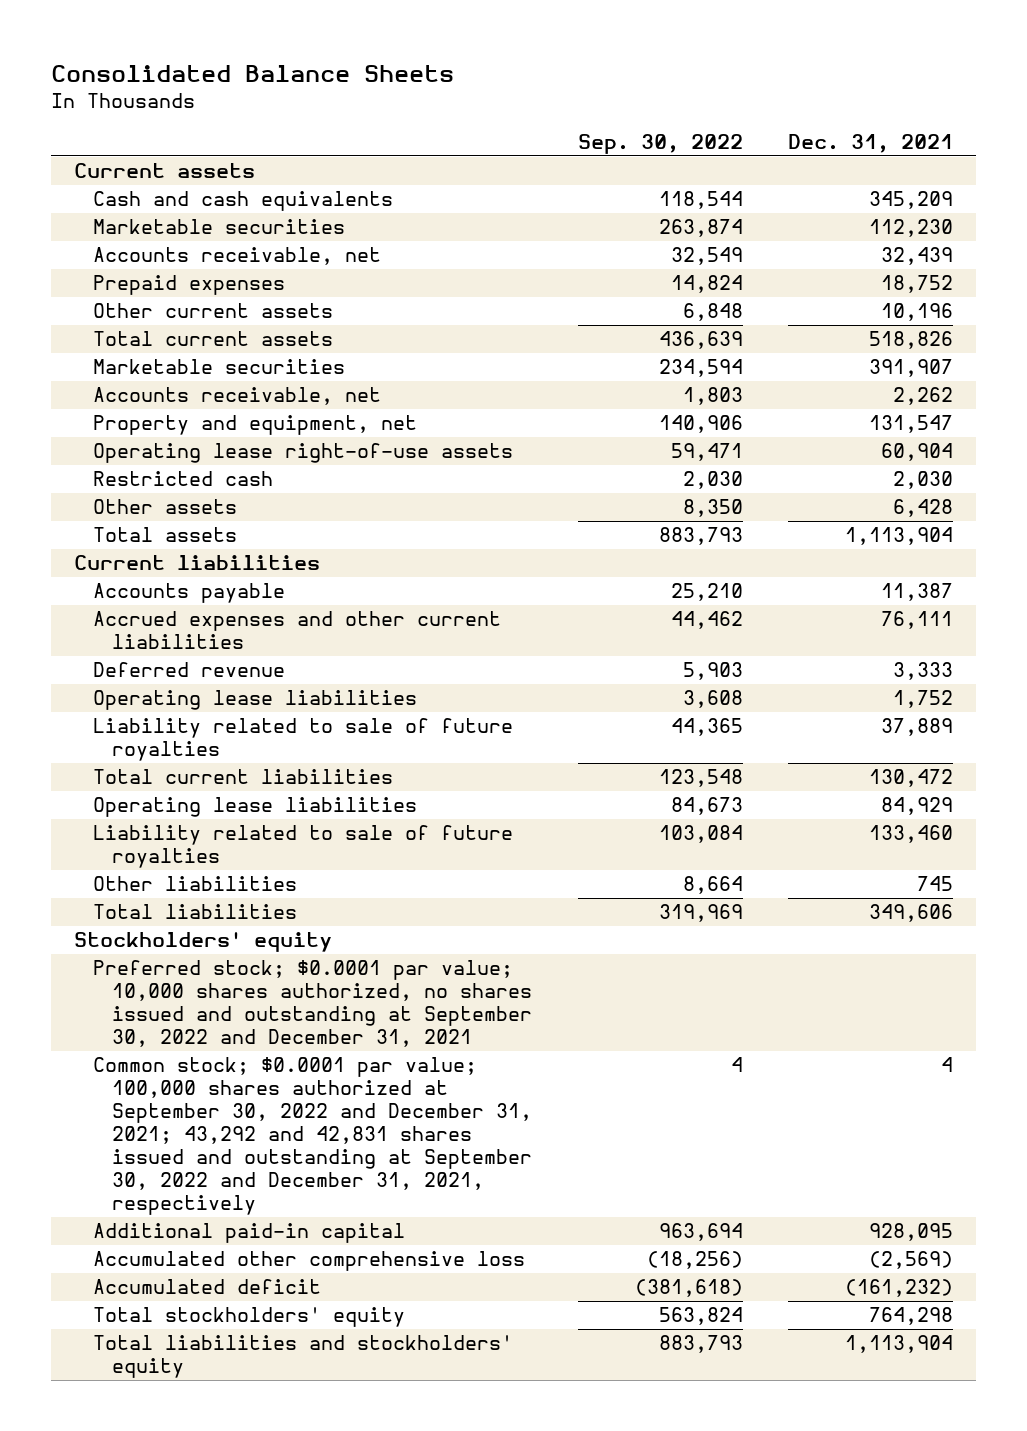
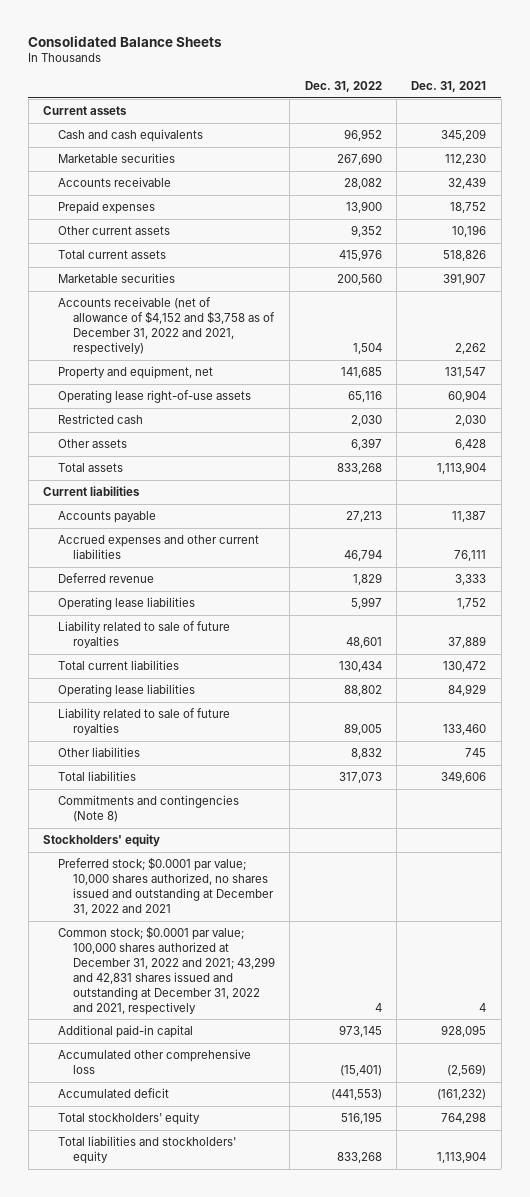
[577,134,743,155] Sep. 30, 2022 -> none
none -> [304,81,382,93] Dec. 31, 2022
[93,247,382,266] Accounts receivable, net -> [58,177,172,188] Accounts receivable
[93,387,382,406] Accounts receivable, net -> [58,297,275,355] Accounts receivable (net of allowance of $4,152 and $3,758 as of December 31, 2022 and 2021, respectively)
none -> [58,795,240,823] Commitments and contingencies (Note 8)
[93,960,533,1048] Preferred stock; $0.0001 par value; 10,000 shares authorized, no shares issued and outstanding at September 30, 2022 and December 31, 2021 -> [58,857,274,915] Preferred stock; $0.0001 par value; 10,000 shares authorized, no shares issued and outstanding at December 31, 2022 and 2021
[93,1057,533,1216] Common stock; $0.0001 par value; 100,000 shares authorized at September 30, 2022 and December 31, 2021; 43,292 and 42,831 shares issued and outstanding at September 30, 2022 and December 31, 2021, respectively -> [58,926,275,1015] Common stock; $0.0001 par value; 100,000 shares authorized at December 31, 2022 and 2021; 43,299 and 42,831 shares issued and outstanding at December 31, 2022 and 2021, respectively

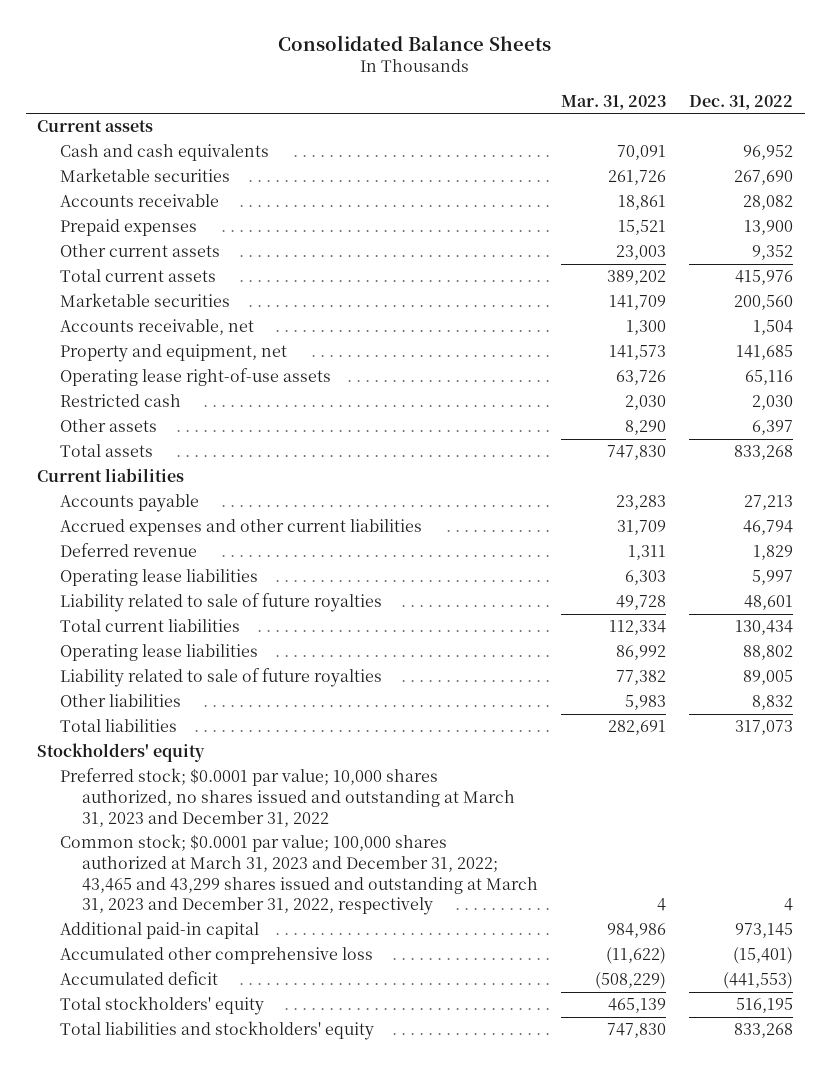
[411,81,487,93] Dec. 31, 2021 -> none
none -> [561,94,667,110] Mar. 31, 2023
[58,297,275,355] Accounts receivable (net of allowance of $4,152 and $3,758 as of December 31, 2022 and 2021, respectively) -> [59,319,254,336] Accounts receivable, net
[58,795,240,823] Commitments and contingencies (Note 8) -> none
[58,857,274,915] Preferred stock; $0.0001 par value; 10,000 shares authorized, no shares issued and outstanding at December 31, 2022 and 2021 -> [59,768,516,827] Preferred stock; $0.0001 par value; 10,000 shares authorized, no shares issued and outstanding at March 31, 2023 and December 31, 2022
[58,926,275,1015] Common stock; $0.0001 par value; 100,000 shares authorized at December 31, 2022 and 2021; 43,299 and 42,831 shares issued and outstanding at December 31, 2022 and 2021, respectively -> [59,834,539,916] Common stock; $0.0001 par value; 100,000 shares authorized at March 31, 2023 and December 31, 2022; 43,465 and 43,299 shares issued and outstanding at March 31, 2023 and December 31, 2022, respectively

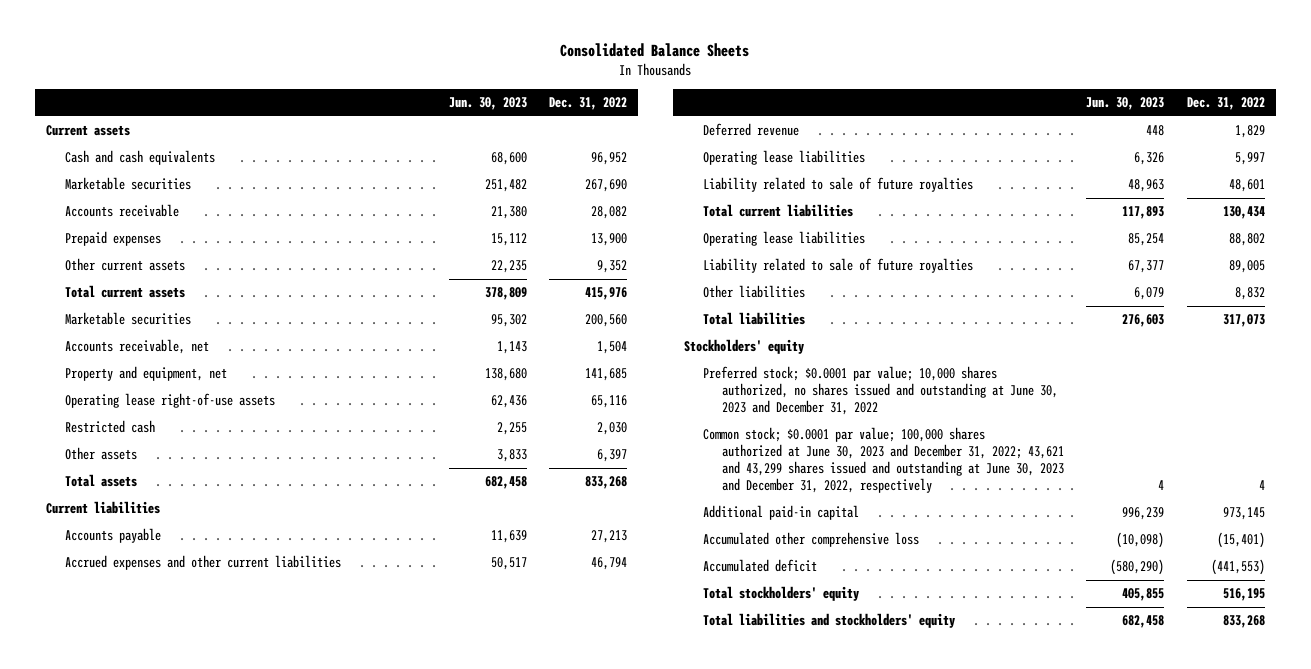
[561,94,667,110] Mar. 31, 2023 -> none
none -> [448,97,527,111] Jun. 30, 2023
[59,768,516,827] Preferred stock; $0.0001 par value; 10,000 shares authorized, no shares issued and outstanding at March 31, 2023 and December 31, 2022 -> [702,366,1059,416] Preferred stock; $0.0001 par value; 10,000 shares authorized, no shares issued and outstanding at June 30, 2023 and December 31, 2022
[59,834,539,916] Common stock; $0.0001 par value; 100,000 shares authorized at March 31, 2023 and December 31, 2022; 43,465 and 43,299 shares issued and outstanding at March 31, 2023 and December 31, 2022, respectively -> [702,427,1065,494] Common stock; $0.0001 par value; 100,000 shares authorized at June 30, 2023 and December 31, 2022; 43,621 and 43,299 shares issued and outstanding at June 30, 2023 and December 31, 2022, respectively

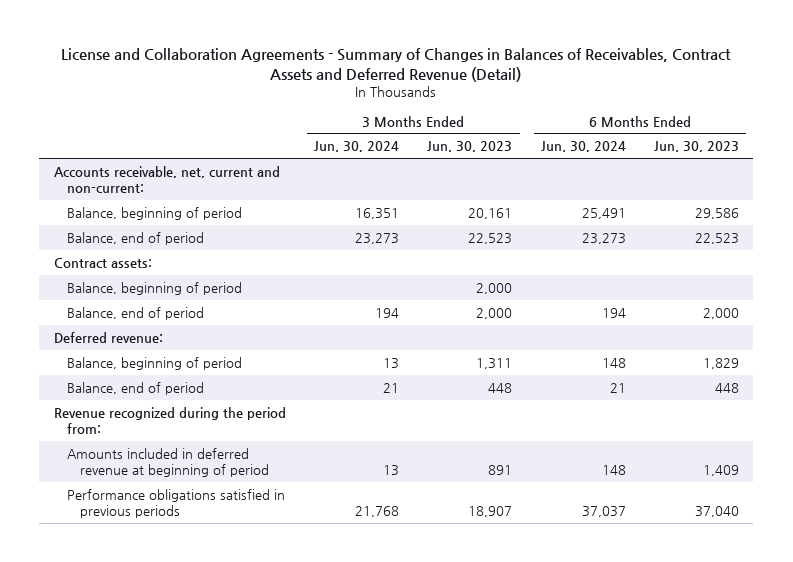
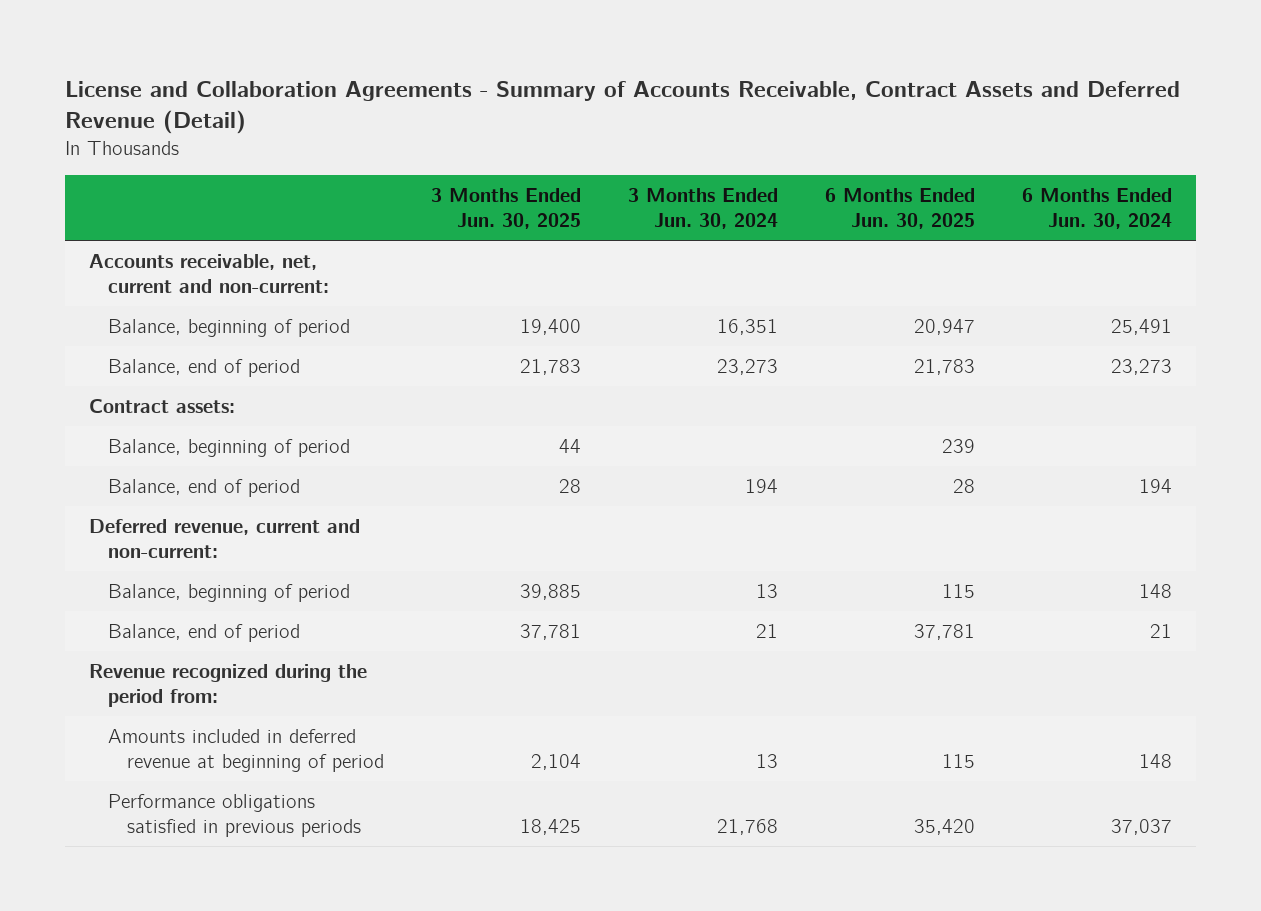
[61,48,732,82] License and Collaboration Agreements - Summary of Changes in Balances of Receivables, Contract Assets and Deferred Revenue (Detail) -> [65,80,1181,134] License and Collaboration Agreements - Summary of Accounts Receivable, Contract Assets and Deferred Revenue (Detail)
[427,141,513,153] Jun. 30, 2023 -> none
[654,141,740,153] Jun. 30, 2023 -> none
none -> [431,188,582,230] 3 Months Ended Jun. 30, 2025
none -> [825,188,976,230] 6 Months Ended Jun. 30, 2025
[53,331,163,343] Deferred revenue: -> [89,518,361,559] Deferred revenue, current and non-current:

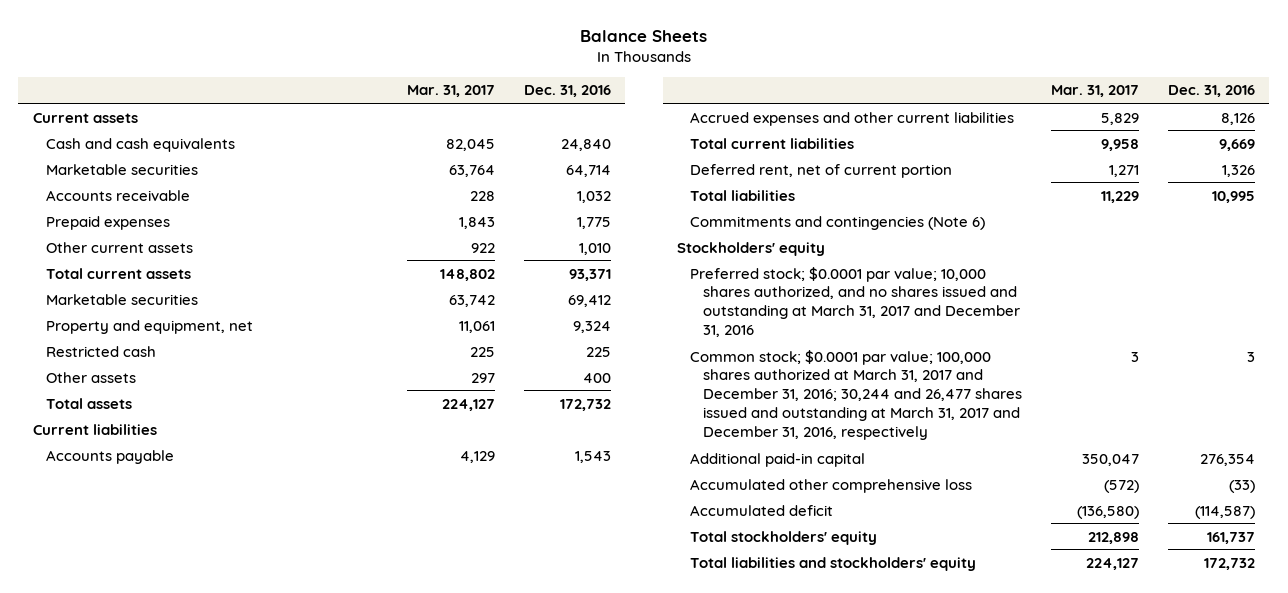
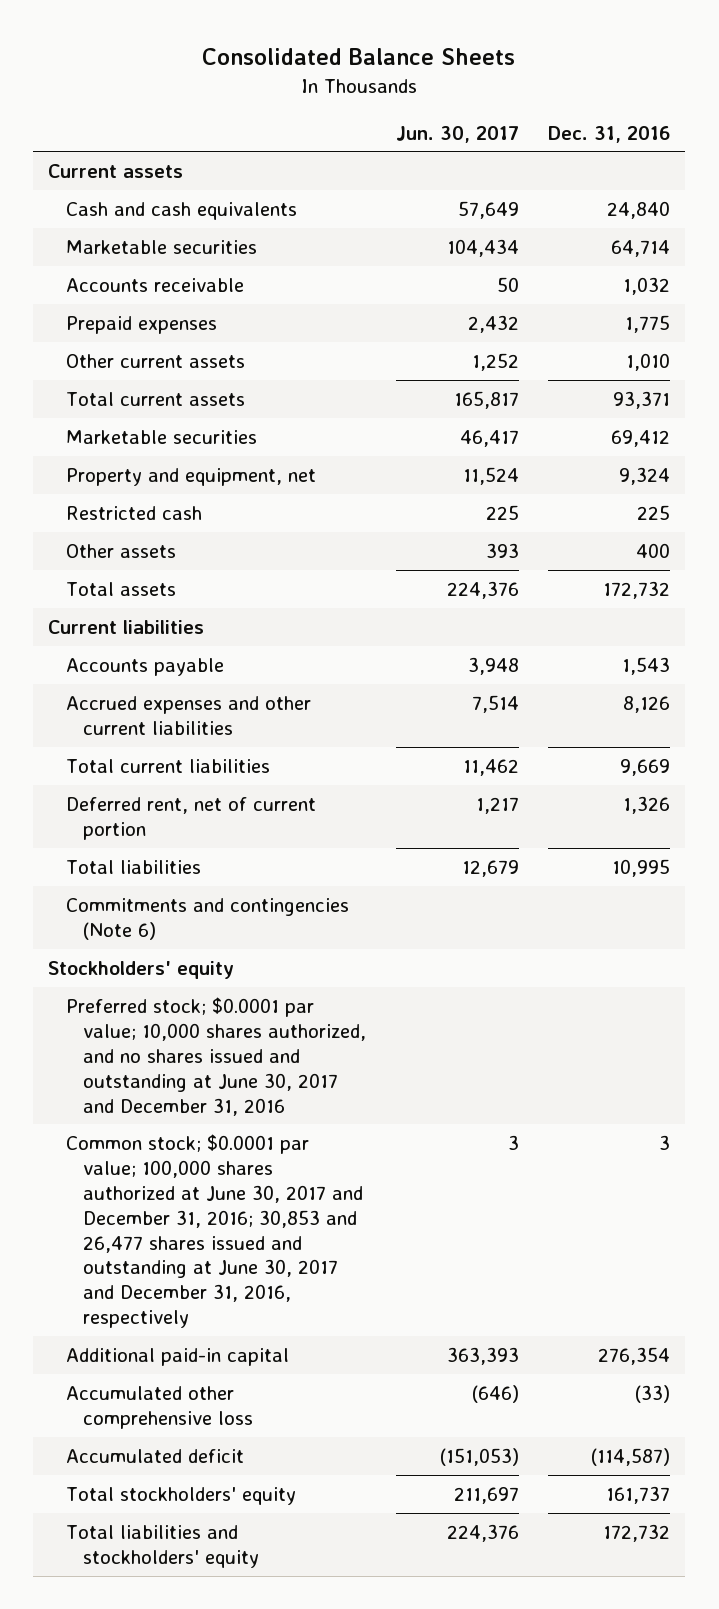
[579,29,707,42] Balance Sheets -> [202,48,516,66] Consolidated Balance Sheets
[406,85,495,98] Mar. 31, 2017 -> none
none -> [395,125,519,143] Jun. 30, 2017
[689,266,1020,337] Preferred stock; $0.0001 par value; 10,000 shares authorized, and no shares issued and outstanding at March 31, 2017 and December 31, 2016 -> [65,996,366,1116] Preferred stock; $0.0001 par value; 10,000 shares authorized, and no shares issued and outstanding at June 30, 2017 and December 31, 2016
[689,349,1022,440] Common stock; $0.0001 par value; 100,000 shares authorized at March 31, 2017 and December 31, 2016; 30,244 and 26,477 shares issued and outstanding at March 31, 2017 and December 31, 2016, respectively -> [65,1133,363,1329] Common stock; $0.0001 par value; 100,000 shares authorized at June 30, 2017 and December 31, 2016; 30,853 and 26,477 shares issued and outstanding at June 30, 2017 and December 31, 2016, respectively

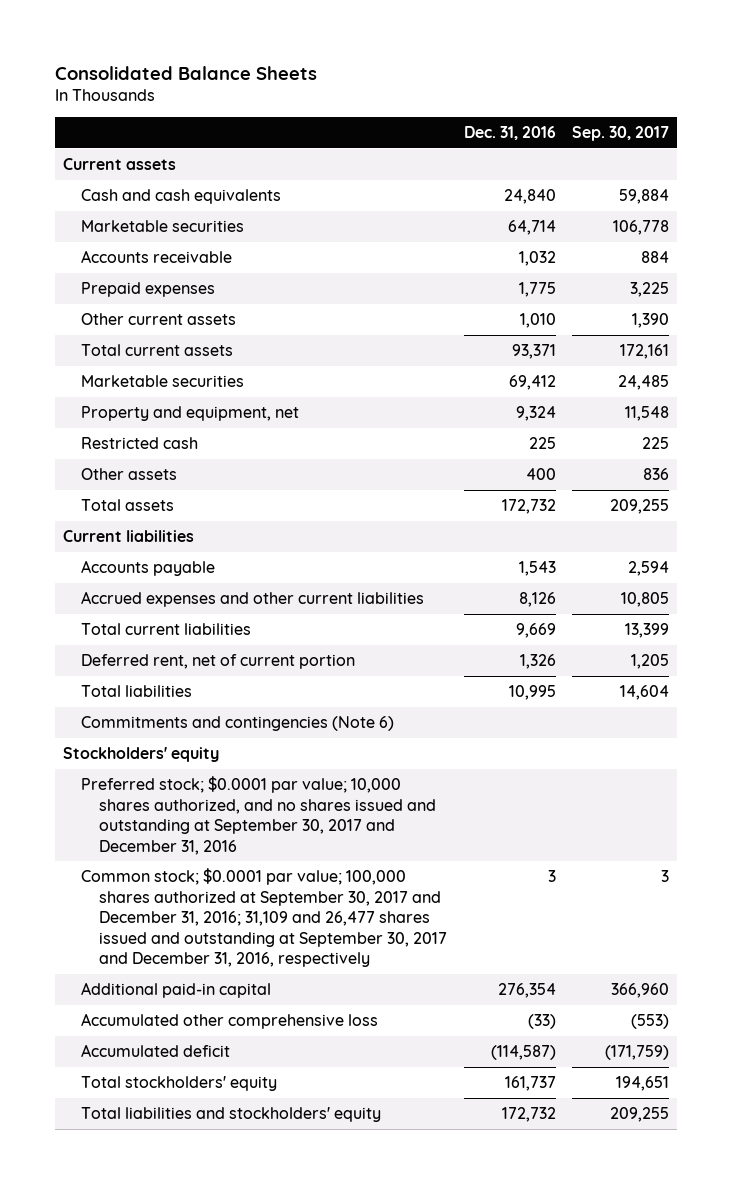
[395,125,519,143] Jun. 30, 2017 -> none
none -> [572,126,670,142] Sep. 30, 2017
[65,996,366,1116] Preferred stock; $0.0001 par value; 10,000 shares authorized, and no shares issued and outstanding at June 30, 2017 and December 31, 2016 -> [81,775,437,855] Preferred stock; $0.0001 par value; 10,000 shares authorized, and no shares issued and outstanding at September 30, 2017 and December 31, 2016
[65,1133,363,1329] Common stock; $0.0001 par value; 100,000 shares authorized at June 30, 2017 and December 31, 2016; 30,853 and 26,477 shares issued and outstanding at June 30, 2017 and December 31, 2016, respectively -> [81,867,448,968] Common stock; $0.0001 par value; 100,000 shares authorized at September 30, 2017 and December 31, 2016; 31,109 and 26,477 shares issued and outstanding at September 30, 2017 and December 31, 2016, respectively

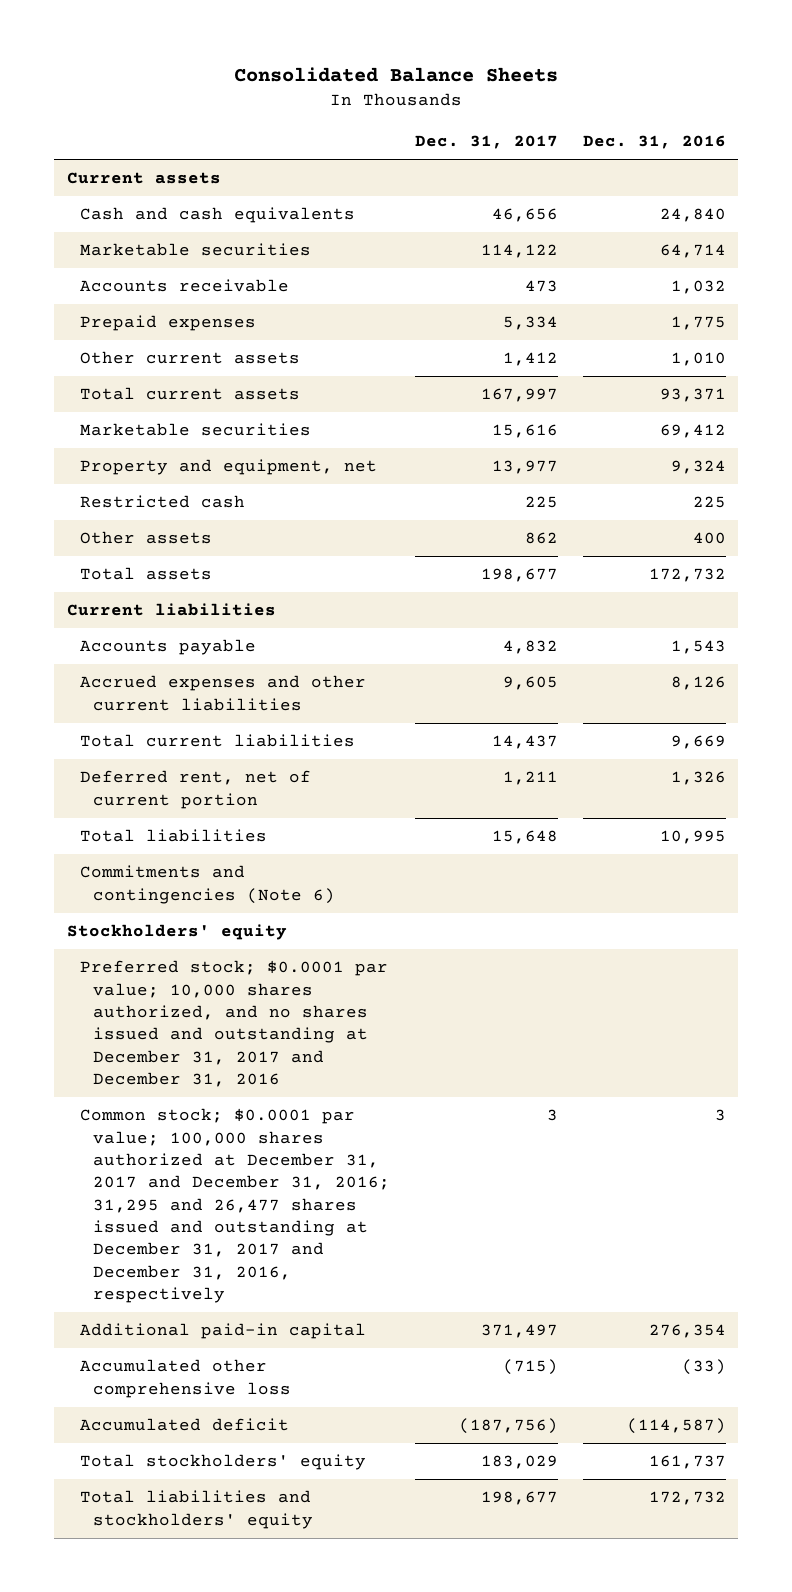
[572,126,670,142] Sep. 30, 2017 -> none
none -> [414,135,558,150] Dec. 31, 2017
[81,775,437,855] Preferred stock; $0.0001 par value; 10,000 shares authorized, and no shares issued and outstanding at September 30, 2017 and December 31, 2016 -> [79,960,388,1087] Preferred stock; $0.0001 par value; 10,000 shares authorized, and no shares issued and outstanding at December 31, 2017 and December 31, 2016
[81,867,448,968] Common stock; $0.0001 par value; 100,000 shares authorized at September 30, 2017 and December 31, 2016; 31,109 and 26,477 shares issued and outstanding at September 30, 2017 and December 31, 2016, respectively -> [79,1108,390,1303] Common stock; $0.0001 par value; 100,000 shares authorized at December 31, 2017 and December 31, 2016; 31,295 and 26,477 shares issued and outstanding at December 31, 2017 and December 31, 2016, respectively

